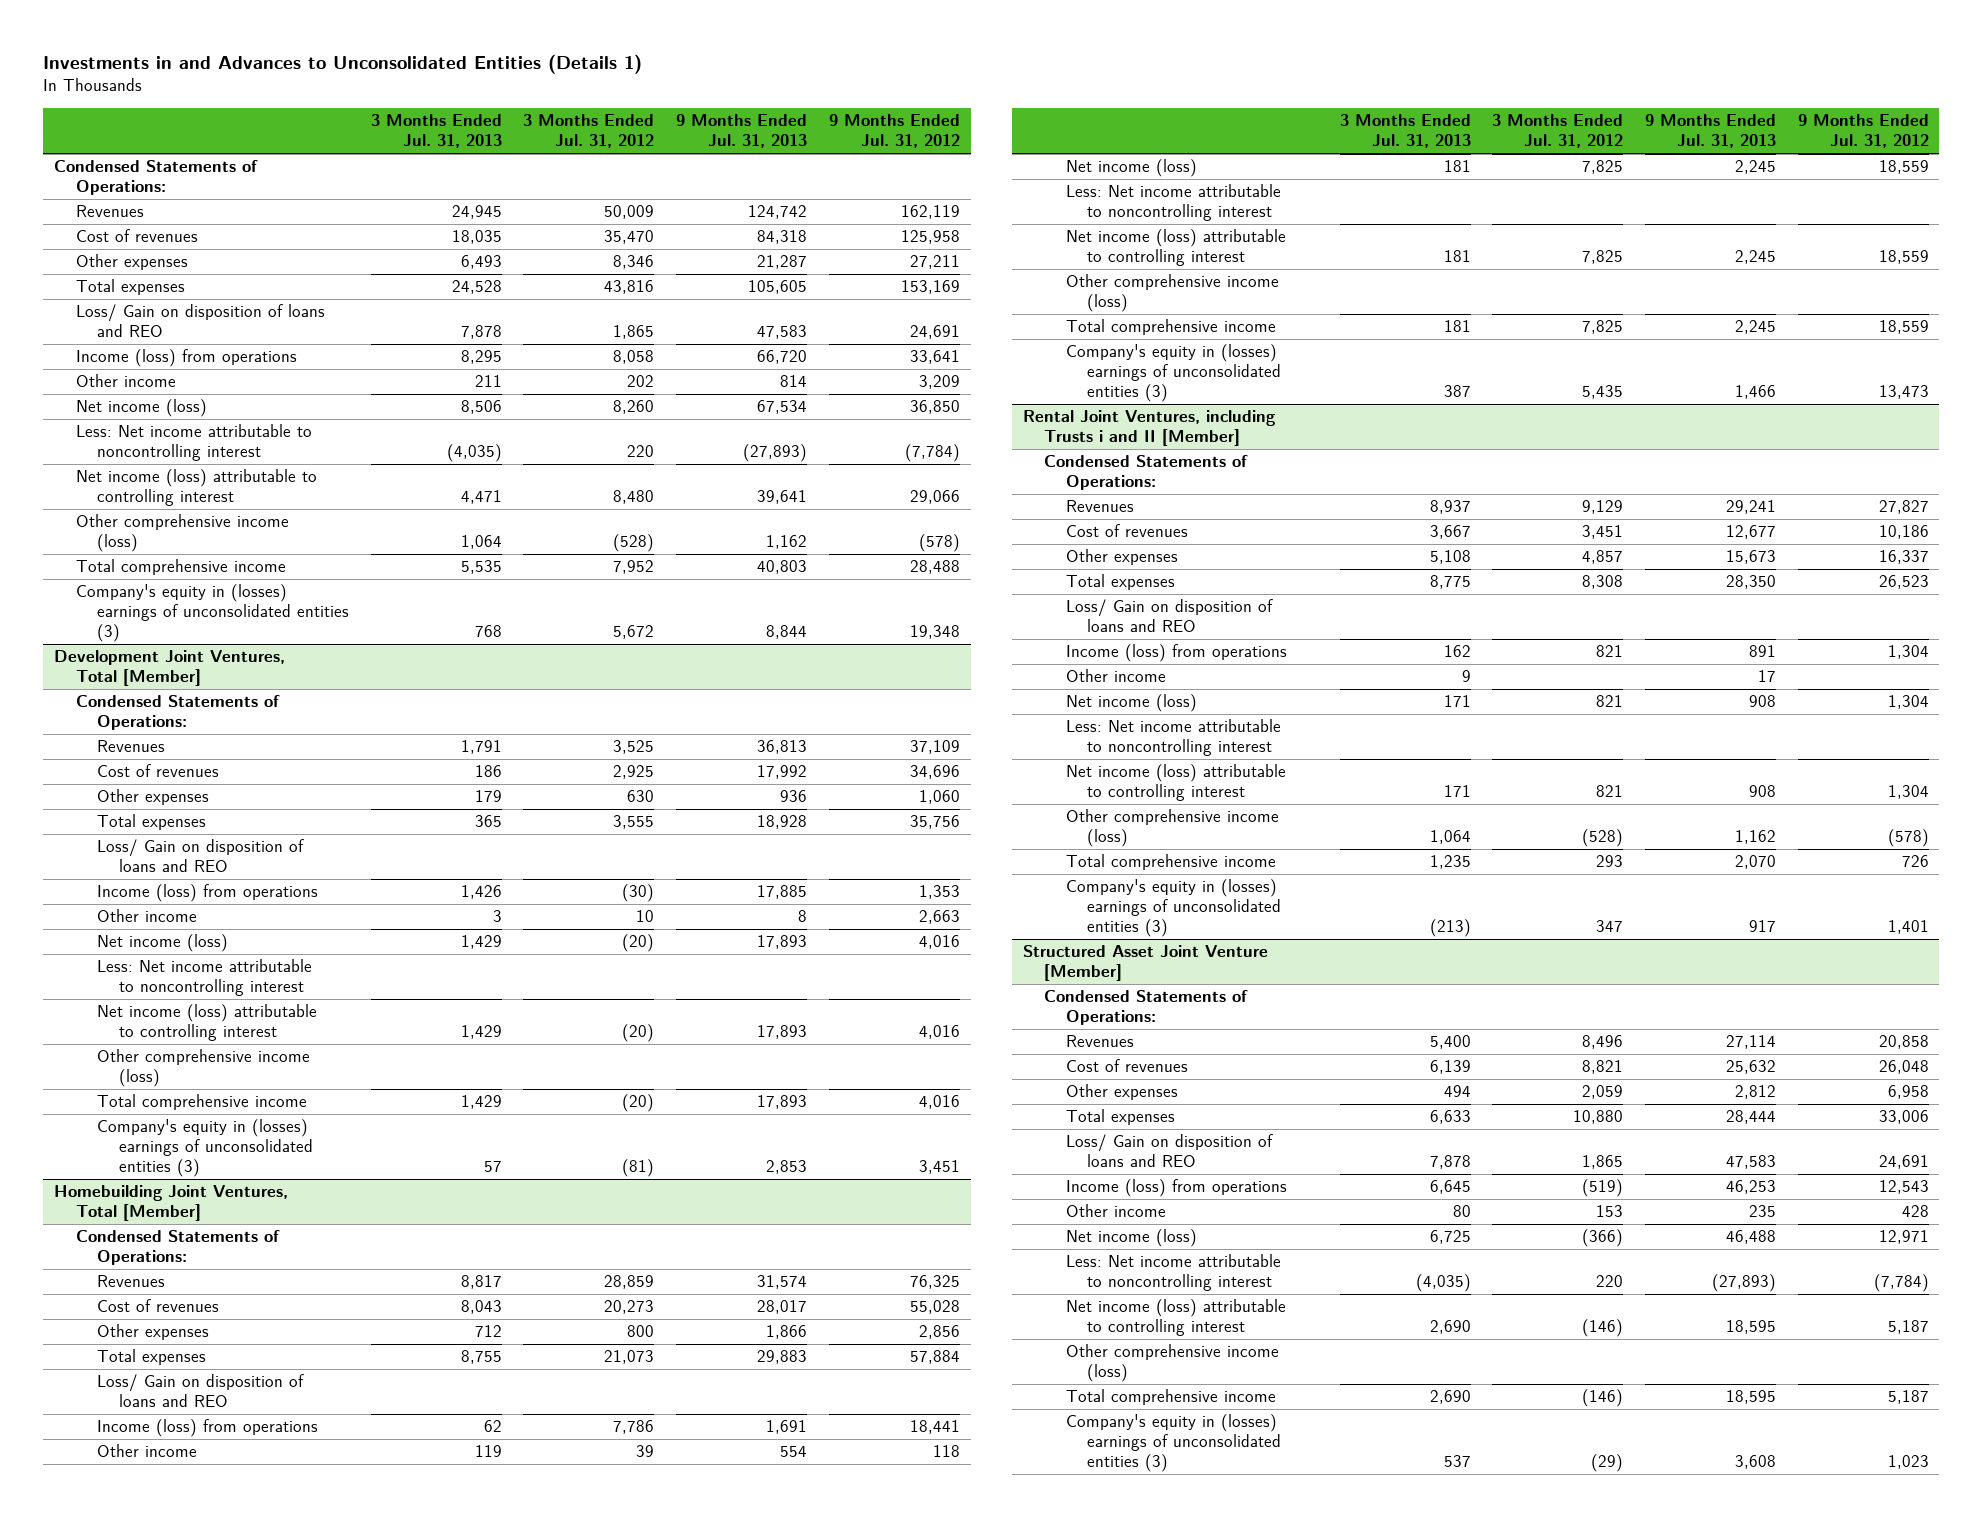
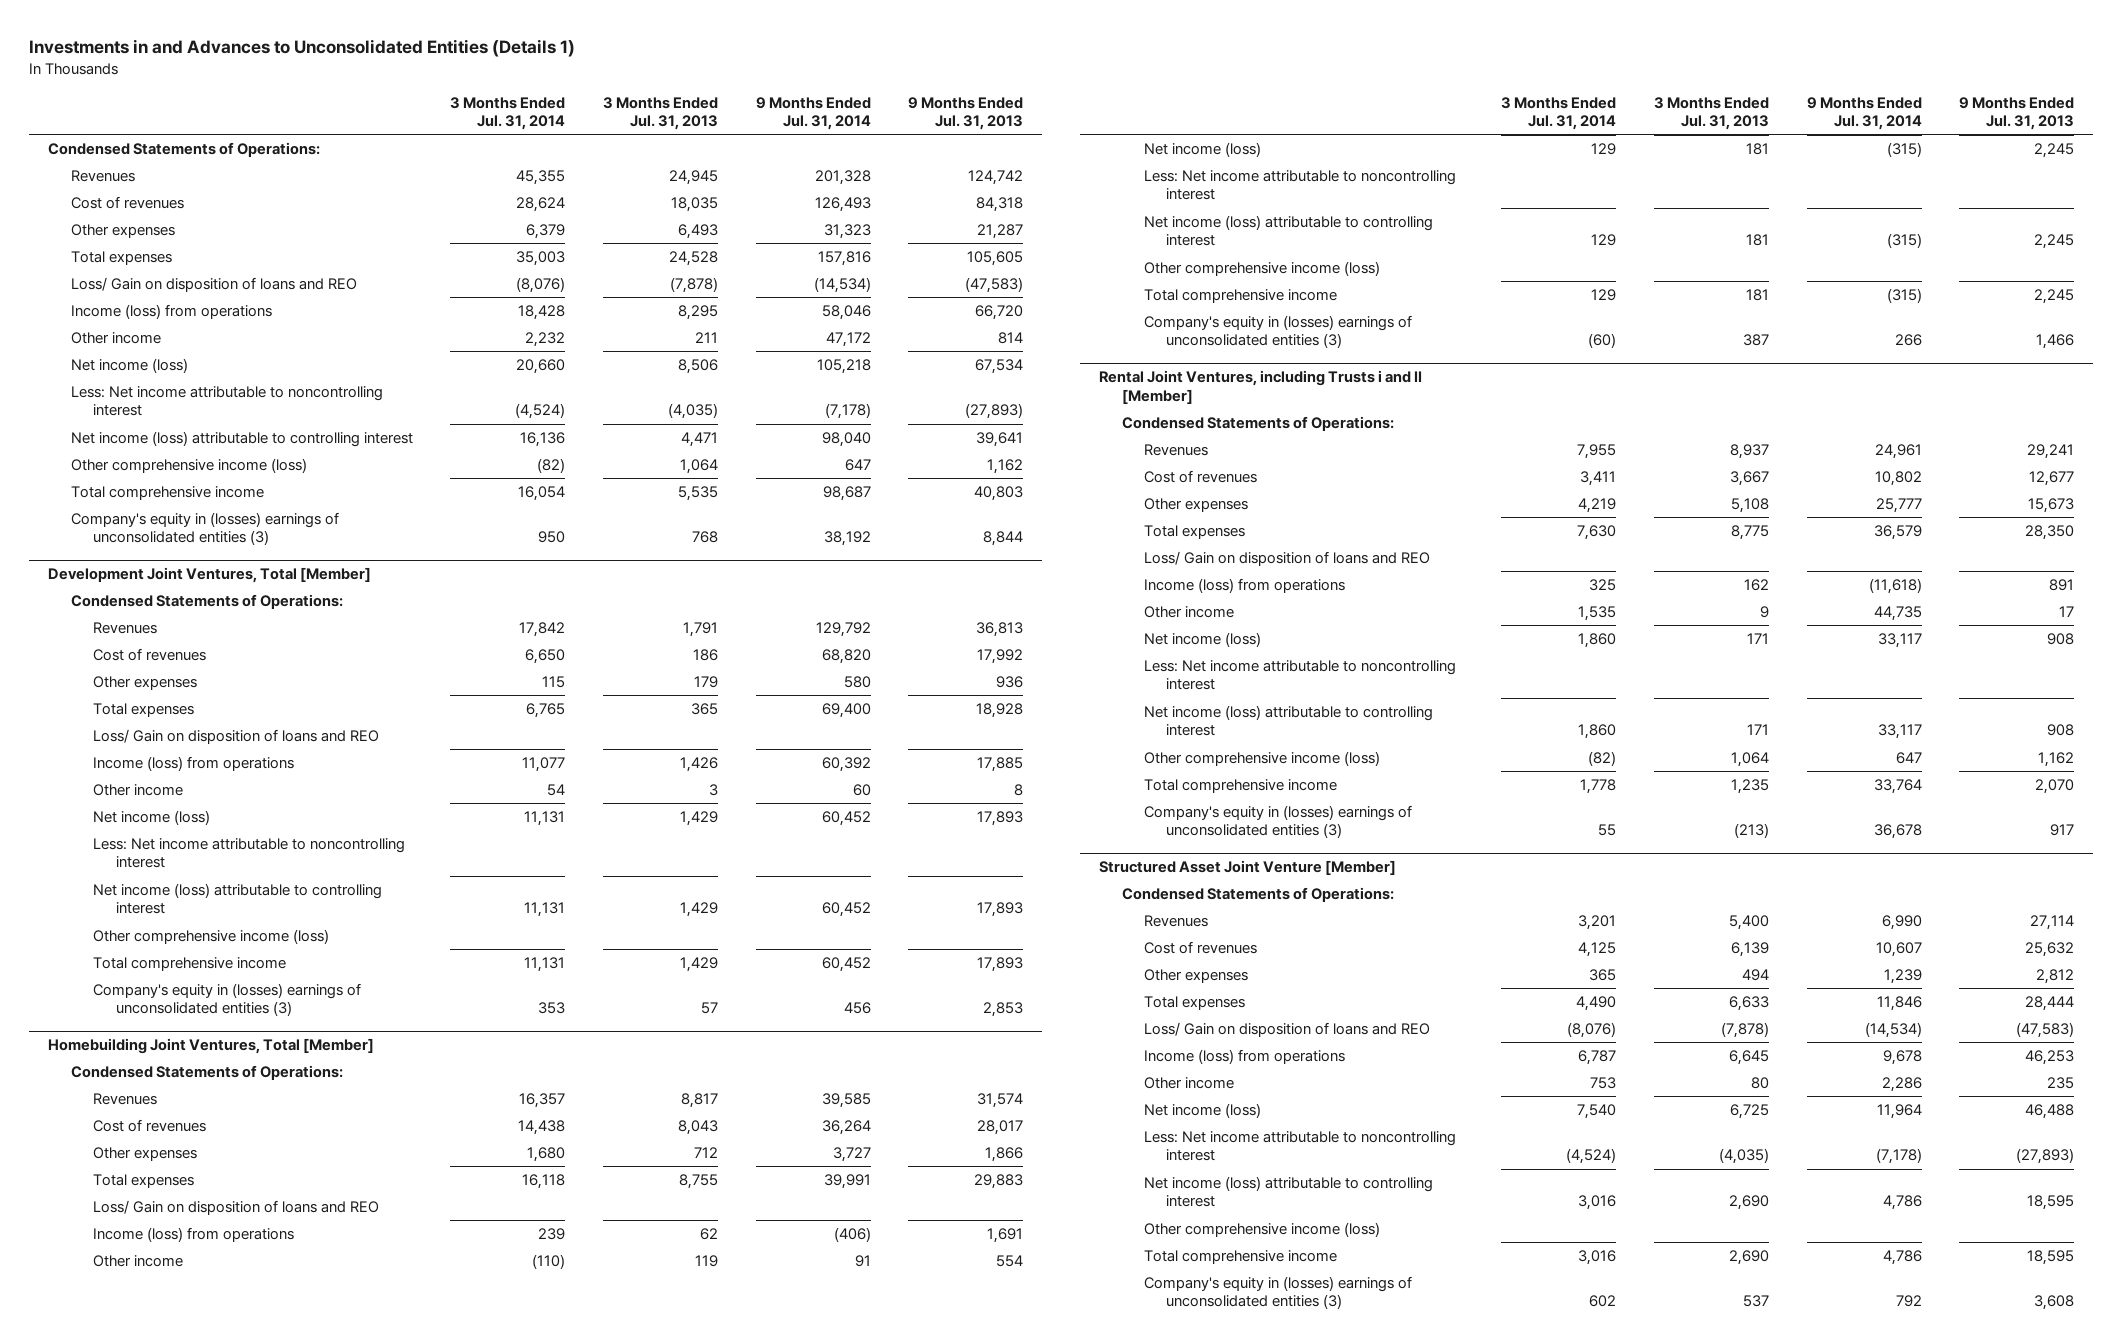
[523,114,655,149] 3 Months Ended Jul. 31, 2012 -> none
[828,114,960,149] 9 Months Ended Jul. 31, 2012 -> none
none -> [450,96,566,131] 3 Months Ended Jul. 31, 2014
none -> [755,96,871,131] 9 Months Ended Jul. 31, 2014
[460,325,502,340] 7,878 -> [670,276,719,293] (7,878)
[757,325,808,340] 47,583 -> [965,276,1024,293] (47,583)
[1429,1155,1471,1170] 7,878 -> [1720,1021,1769,1038] (7,878)
[1725,1155,1776,1170] 47,583 -> [2016,1021,2075,1038] (47,583)

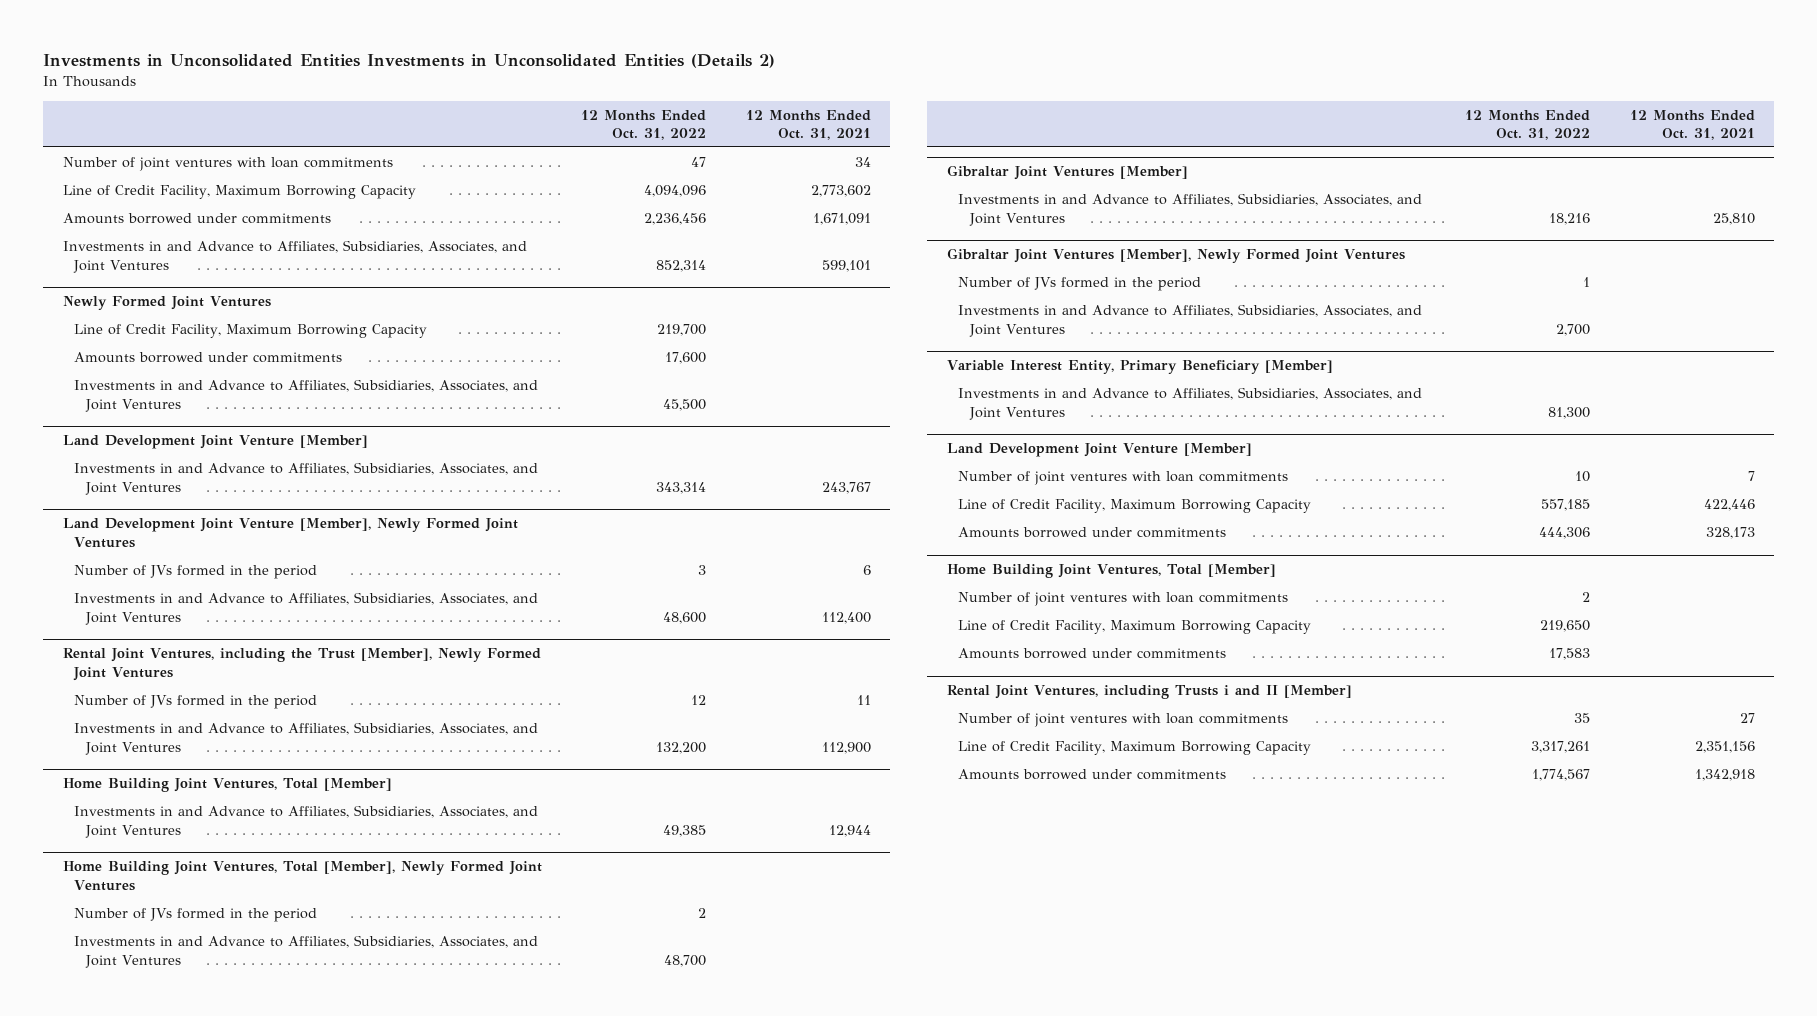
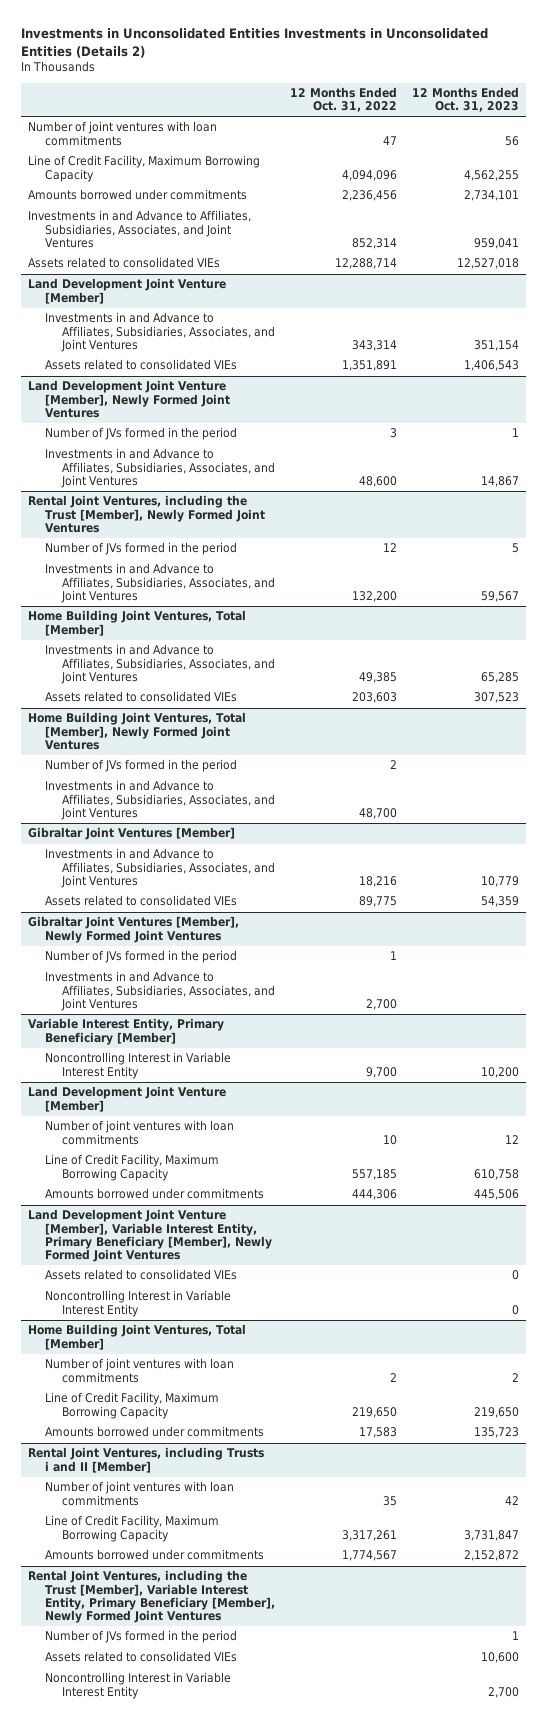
[745,109,871,141] 12 Months Ended Oct. 31, 2021 -> none
none -> [411,87,519,113] 12 Months Ended Oct. 31, 2023
[62,296,271,311] Newly Formed Joint Ventures -> none
[74,324,428,339] Line of Credit Facility, Maximum Borrowing Capacity -> none
[74,352,343,364] Amounts borrowed under commitments -> none
[74,379,539,412] Investments in and Advance to Affiliates, Subsidiaries, Associates, and Joint Ventures -> none
none -> [28,257,221,269] Assets related to consolidated VIEs
none -> [45,359,238,371] Assets related to consolidated VIEs
none -> [45,691,238,703] Assets related to consolidated VIEs
none -> [45,895,238,907] Assets related to consolidated VIEs
[958,387,1423,420] Investments in and Advance to Affiliates, Subsidiaries, Associates, and Joint Ventures -> none
none -> [45,1052,232,1079] Noncontrolling Interest in Variable Interest Entity
none -> [28,1209,273,1262] Land Development Joint Venture [Member], Variable Interest Entity, Primary Beneficiary [Member], Newly Formed Joint Ventures
none -> [45,1269,238,1281] Assets related to consolidated VIEs
none -> [45,1290,232,1317] Noncontrolling Interest in Variable Interest Entity
none -> [28,1570,276,1623] Rental Joint Ventures, including the Trust [Member], Variable Interest Entity, Primary Beneficiary [Member], Newly Formed Joint Ventures
none -> [45,1630,238,1644] Number of JVs formed in the period
none -> [45,1651,238,1663] Assets related to consolidated VIEs
none -> [45,1672,232,1699] Noncontrolling Interest in Variable Interest Entity

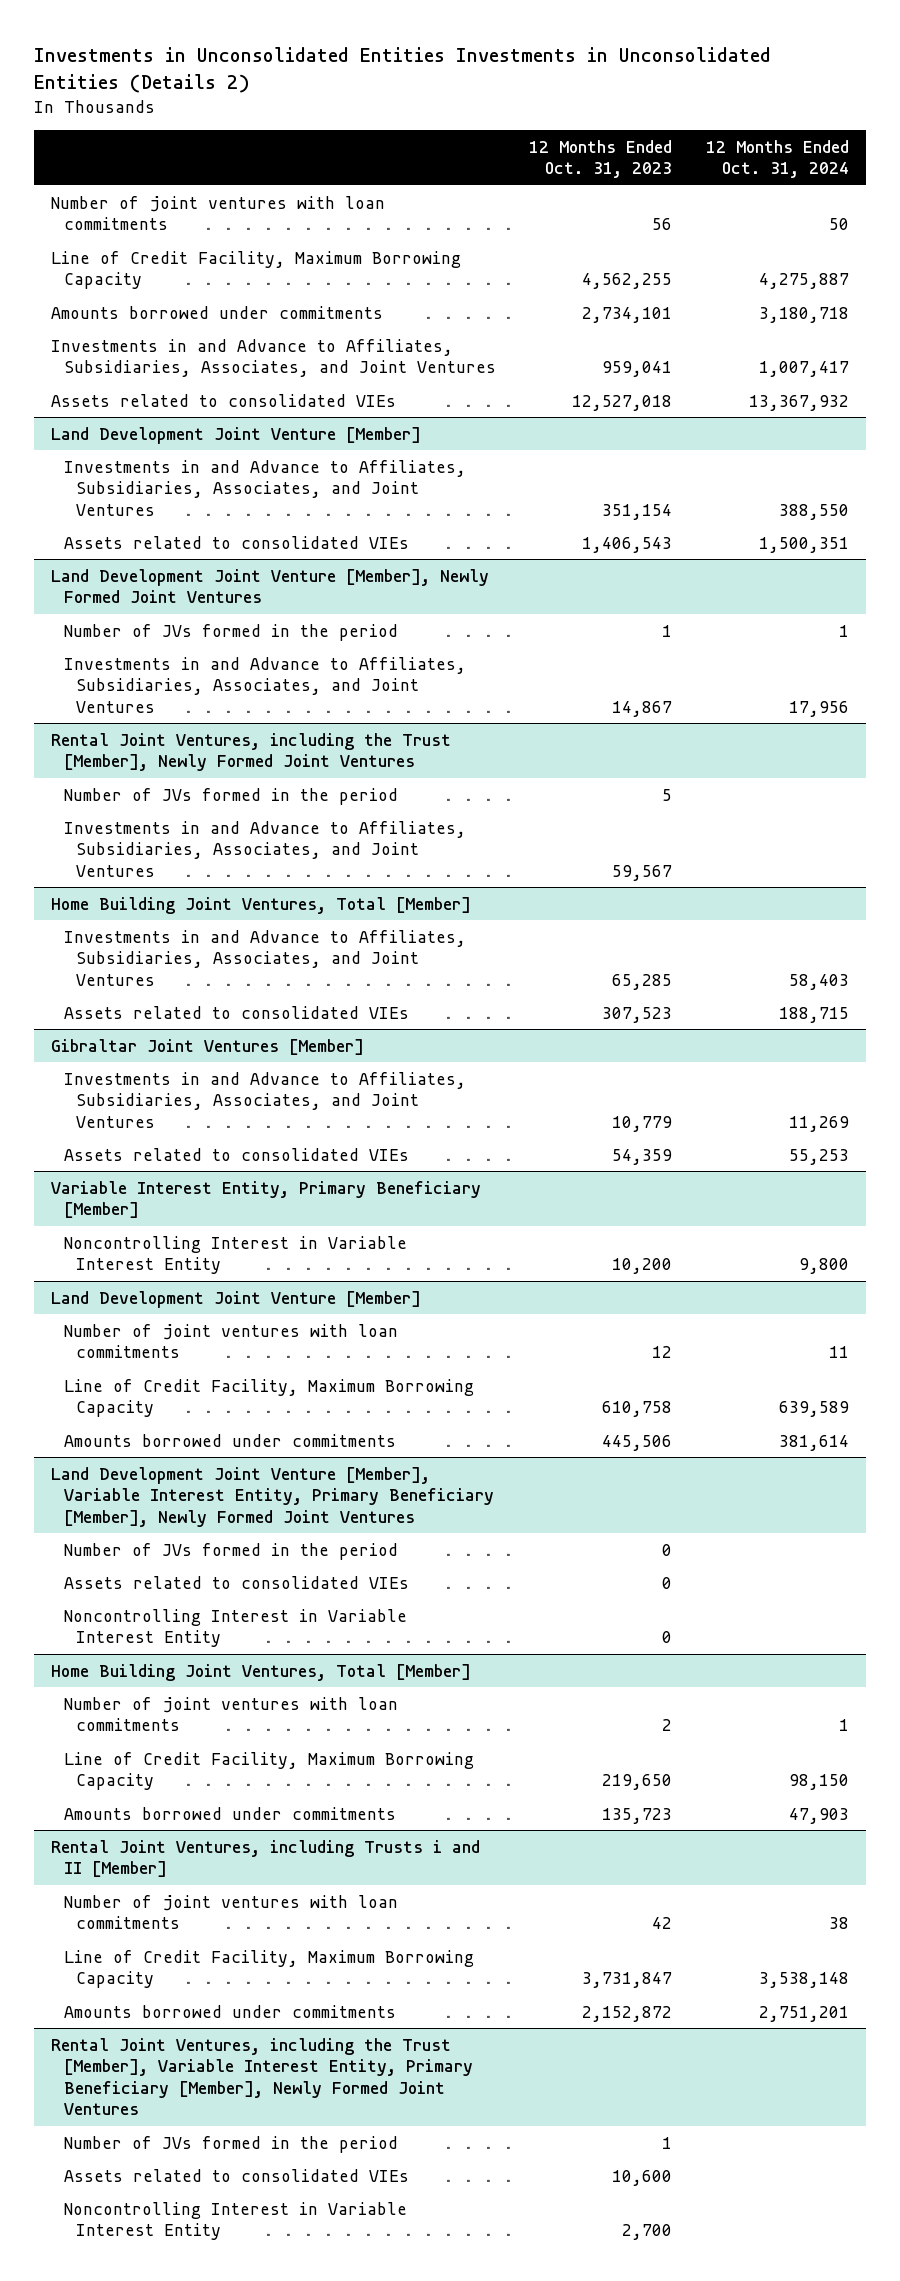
[290,87,398,113] 12 Months Ended Oct. 31, 2022 -> none
none -> [706,139,850,179] 12 Months Ended Oct. 31, 2024
[28,712,247,750] Home Building Joint Ventures, Total [Member], Newly Formed Joint Ventures -> none
[45,759,238,773] Number of JVs formed in the period -> none
[45,780,276,820] Investments in and Advance to Affiliates, Subsidiaries, Associates, and Joint Ventures -> none
[28,916,240,943] Gibraltar Joint Ventures [Member], Newly Formed Joint Ventures -> none
[45,950,238,964] Number of JVs formed in the period -> none
[45,971,276,1011] Investments in and Advance to Affiliates, Subsidiaries, Associates, and Joint Ventures -> none
none -> [63,1542,398,1560] Number of JVs formed in the period

